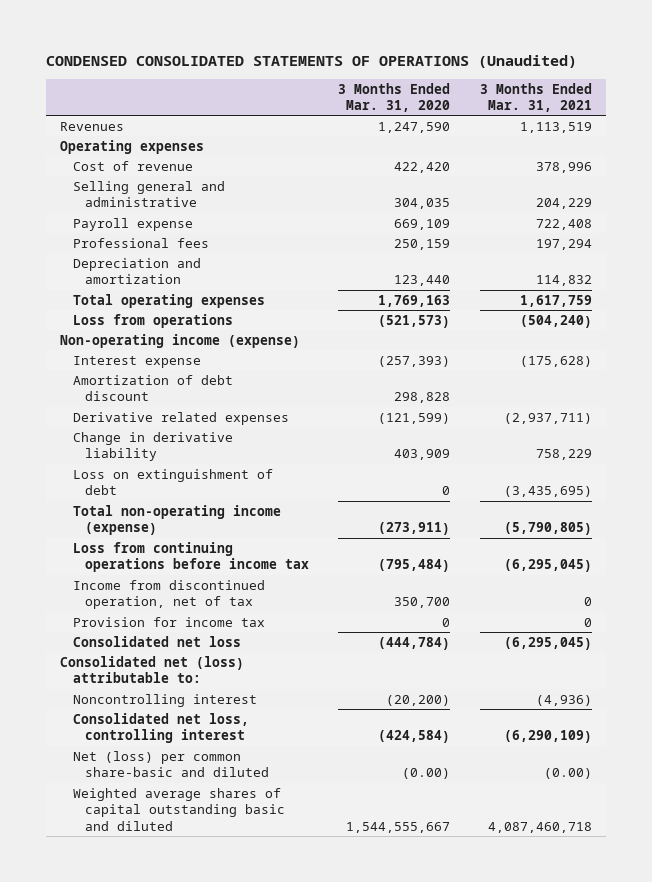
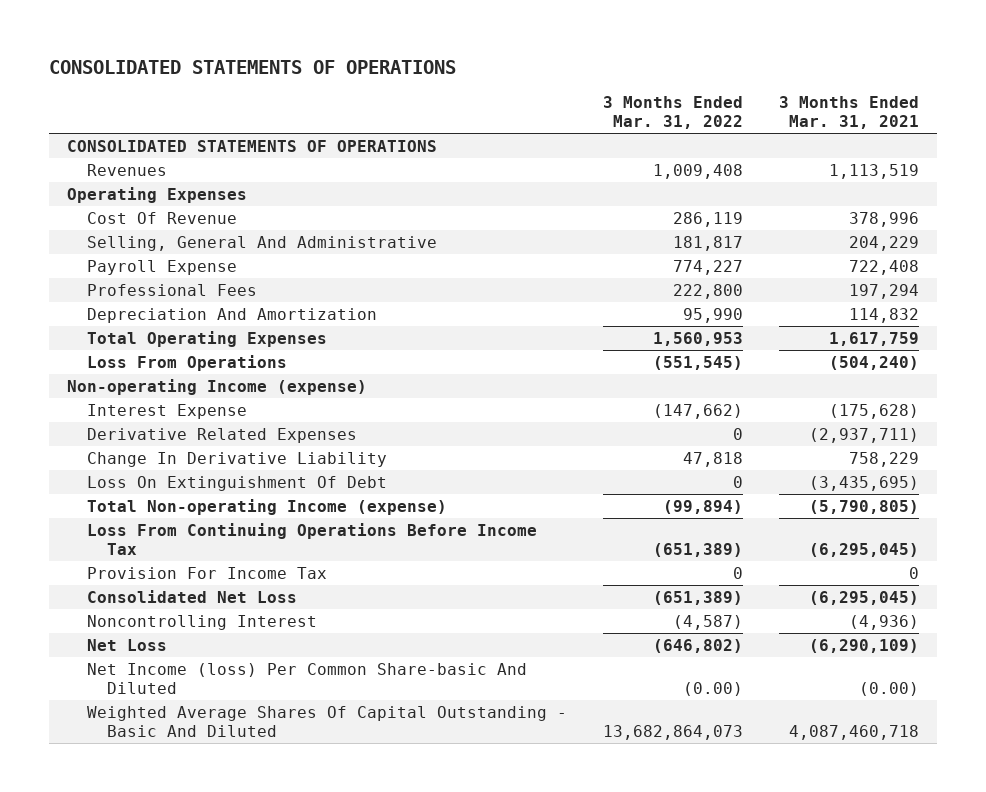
[45,54,577,68] CONDENSED CONSOLIDATED STATEMENTS OF OPERATIONS (Unaudited) -> [49,60,457,75] CONSOLIDATED STATEMENTS OF OPERATIONS
[338,82,451,113] 3 Months Ended Mar. 31, 2020 -> none
none -> [602,96,743,130] 3 Months Ended Mar. 31, 2022
none -> [67,139,438,152] CONSOLIDATED STATEMENTS OF OPERATIONS
[72,374,233,402] Amortization of debt discount -> none
[72,579,265,610] Income from discontinued operation, net of tax -> none
[60,655,245,684] Consolidated net (loss) attributable to: -> none
[60,139,205,154] Operating expenses -> [67,186,248,203] Operating Expenses
[72,160,193,171] Cost of revenue -> [86,211,237,224] Cost Of Revenue
[72,180,225,208] Selling general and administrative -> [86,235,437,251] Selling, General And Administrative
[72,217,193,231] Payroll expense -> [86,259,237,275] Payroll Expense
[72,237,209,248] Professional fees -> [86,283,257,296] Professional Fees
[72,257,201,285] Depreciation and amortization -> [86,307,377,323] Depreciation And Amortization
[72,293,265,308] Total operating expenses -> [86,330,327,347] Total Operating Expenses
[72,313,233,328] Loss from operations -> [86,354,287,371] Loss From Operations
[60,333,301,348] Non-operating income (expense) -> [67,378,368,395] Non-operating Income (expense)
[72,355,201,368] Interest expense -> [86,403,247,419] Interest Expense
[72,411,289,425] Derivative related expenses -> [86,427,357,443] Derivative Related Expenses
[72,431,233,462] Change in derivative liability -> [86,451,387,467] Change In Derivative Liability
[72,468,273,496] Loss on extinguishment of debt -> [86,475,387,491] Loss On Extinguishment Of Debt
[72,504,281,536] Total non-operating income (expense) -> [86,498,447,515] Total Non-operating Income (expense)
[72,541,310,573] Loss from continuing operations before income tax -> [86,522,537,555] Loss From Continuing Operations Before Income Tax
[72,616,265,627] Provision for income tax -> [86,566,327,579] Provision For Income Tax
[72,635,241,647] Consolidated net loss -> [86,589,297,603] Consolidated Net Loss
[72,693,257,707] Noncontrolling interest -> [86,614,317,630] Noncontrolling Interest
[72,712,249,744] Consolidated net loss, controlling interest -> [86,638,167,651] Net Loss
[72,750,270,778] Net (loss) per common share-basic and diluted -> [86,662,527,694] Net Income (loss) Per Common Share-basic And Diluted
[72,787,286,831] Weighted average shares of capital outstanding basic and diluted -> [86,705,567,737] Weighted Average Shares Of Capital Outstanding - Basic And Diluted

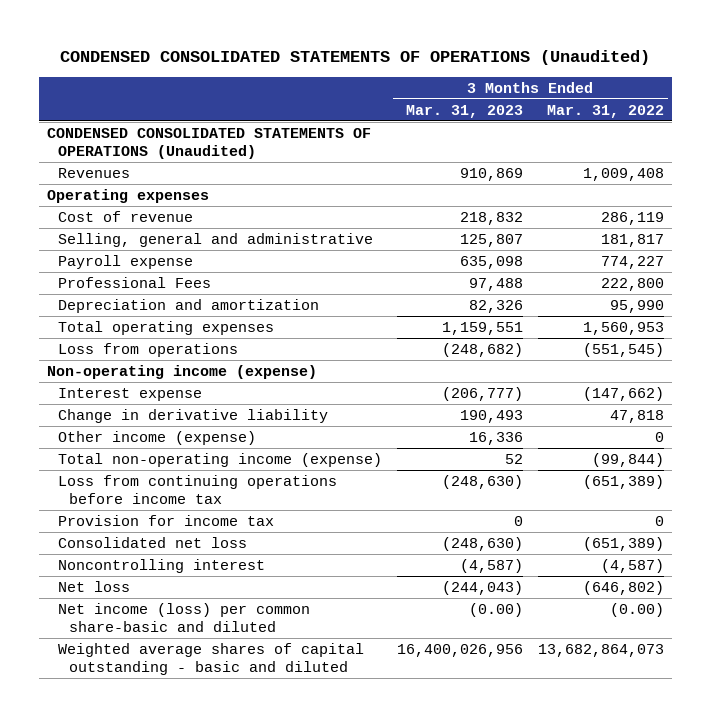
[49,60,457,75] CONSOLIDATED STATEMENTS OF OPERATIONS -> [60,50,651,66] CONDENSED CONSOLIDATED STATEMENTS OF OPERATIONS (Unaudited)
[779,96,920,130] 3 Months Ended Mar. 31, 2021 -> none
none -> [405,104,523,118] Mar. 31, 2023
[67,139,438,152] CONSOLIDATED STATEMENTS OF OPERATIONS -> [46,127,371,159] CONDENSED CONSOLIDATED STATEMENTS OF OPERATIONS (Unaudited)
[67,186,248,203] Operating Expenses -> [46,188,209,203] Operating expenses
[86,211,237,224] Cost Of Revenue -> [57,210,193,222] Cost of revenue
[86,235,437,251] Selling, General And Administrative -> [57,232,373,247] Selling, general and administrative
[86,259,237,275] Payroll Expense -> [57,254,193,269] Payroll expense
[86,427,357,443] Derivative Related Expenses -> none
[86,475,387,491] Loss On Extinguishment Of Debt -> none
[86,307,377,323] Depreciation And Amortization -> [57,298,319,313] Depreciation and amortization
[86,330,327,347] Total Operating Expenses -> [57,320,274,335] Total operating expenses
[86,354,287,371] Loss From Operations -> [57,342,238,357] Loss from operations
[67,378,368,395] Non-operating Income (expense) -> [46,364,317,379] Non-operating income (expense)
[86,403,247,419] Interest Expense -> [57,387,202,401] Interest expense
[86,451,387,467] Change In Derivative Liability -> [57,408,328,423] Change in derivative liability
none -> [57,430,256,445] Other income (expense)
[86,498,447,515] Total Non-operating Income (expense) -> [57,452,382,467] Total non-operating income (expense)
[662,499,743,514] (99,894) -> [591,452,664,467] (99,844)
[86,522,537,555] Loss From Continuing Operations Before Income Tax -> [57,474,337,504] Loss from continuing operations before income tax
[86,566,327,579] Provision For Income Tax -> [57,514,274,526] Provision for income tax
[86,589,297,603] Consolidated Net Loss -> [57,536,247,548] Consolidated net loss
[86,614,317,630] Noncontrolling Interest -> [57,558,265,573] Noncontrolling interest
[86,638,167,651] Net Loss -> [57,580,130,592] Net loss
[86,662,527,694] Net Income (loss) Per Common Share-basic And Diluted -> [57,602,310,632] Net income (loss) per common share-basic and diluted
[86,705,567,737] Weighted Average Shares Of Capital Outstanding - Basic And Diluted -> [57,642,364,675] Weighted average shares of capital outstanding - basic and diluted

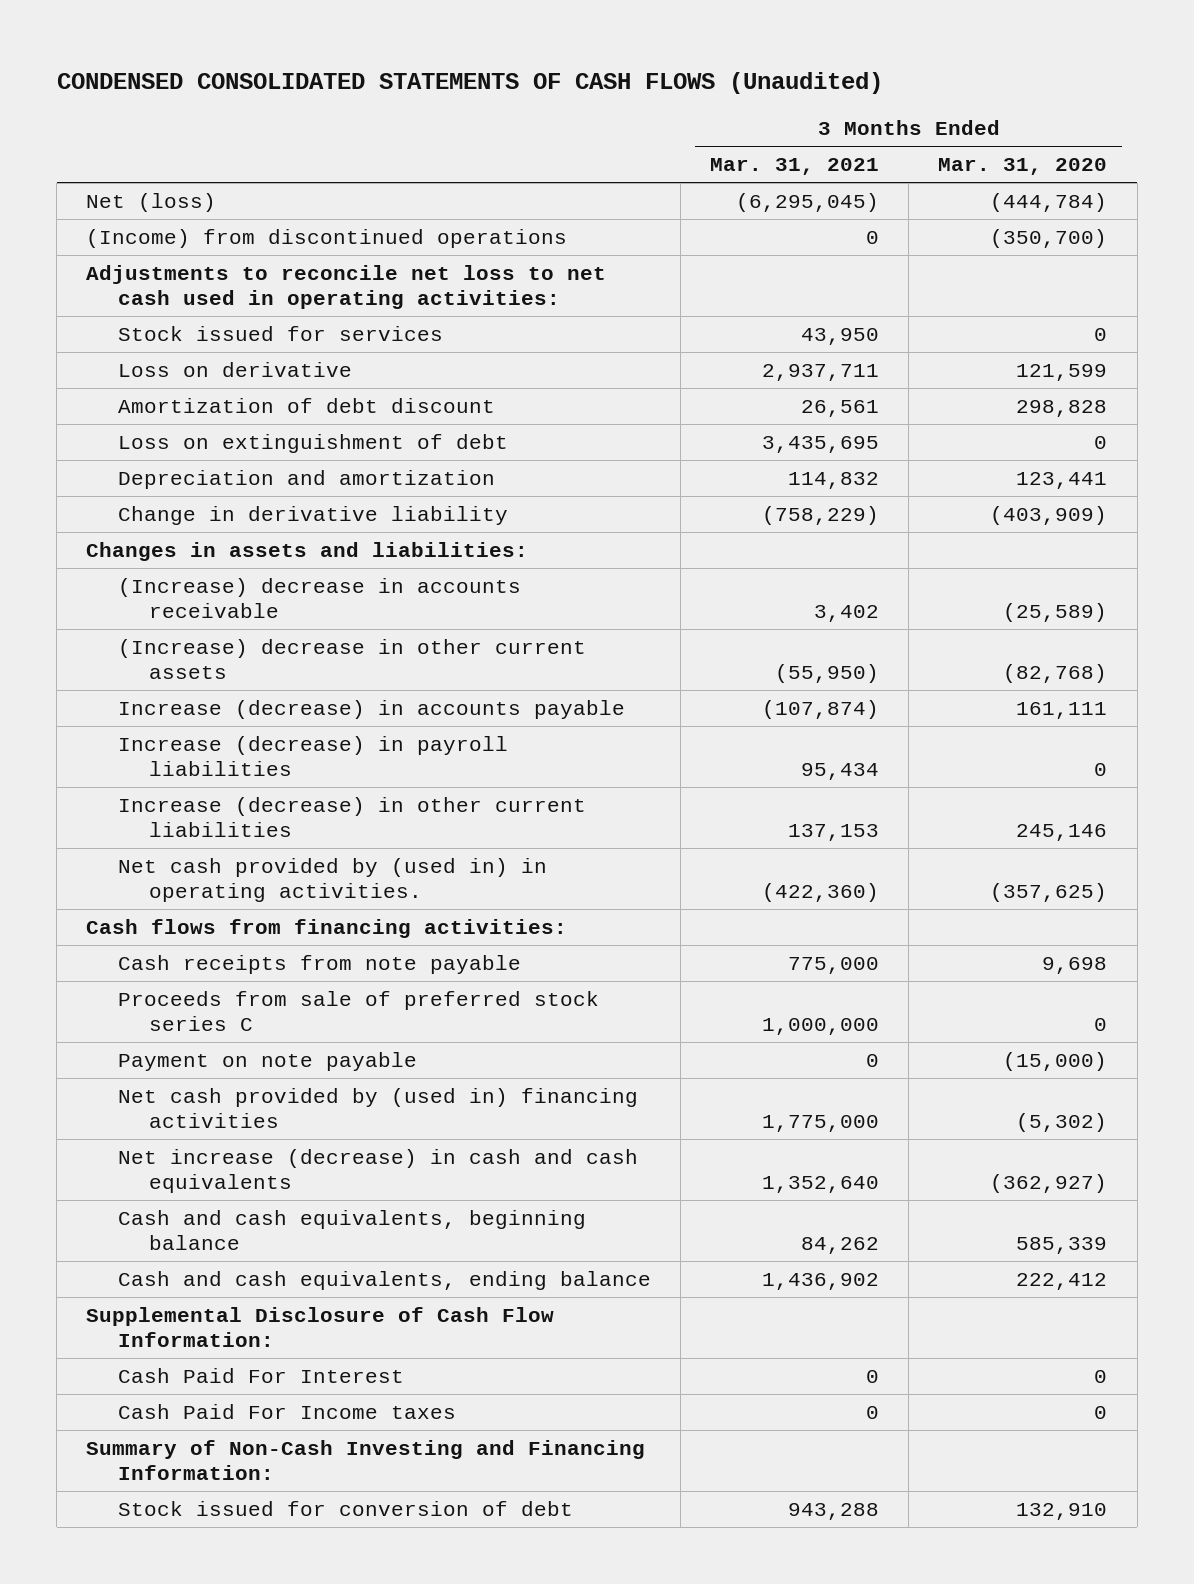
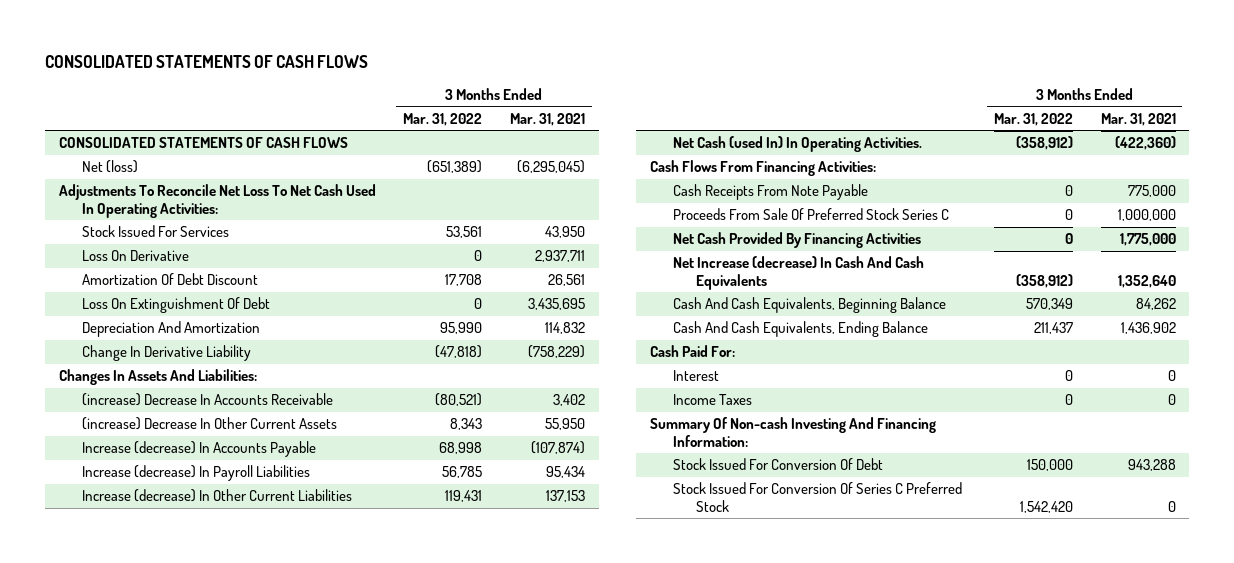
[56,72,883,95] CONDENSED CONSOLIDATED STATEMENTS OF CASH FLOWS (Unaudited) -> [45,55,369,69] CONSOLIDATED STATEMENTS OF CASH FLOWS
[938,158,1108,176] Mar. 31, 2020 -> none
none -> [403,113,483,127] Mar. 31, 2022
none -> [58,137,348,149] CONSOLIDATED STATEMENTS OF CASH FLOWS
[86,228,568,248] (Income) from discontinued operations -> none
[117,1051,417,1071] Payment on note payable -> none
[86,1306,555,1348] Supplemental Disclosure of Cash Flow Information: -> none
[86,264,607,310] Adjustments to reconcile net loss to net cash used in operating activities: -> [58,184,376,218] Adjustments To Reconcile Net Loss To Net Cash Used In Operating Activities:
[117,325,443,341] Stock issued for services -> [82,225,230,238] Stock Issued For Services
[117,361,352,377] Loss on derivative -> [82,250,190,262] Loss On Derivative
[117,397,495,413] Amortization of debt discount -> [82,273,259,286] Amortization Of Debt Discount
[117,433,508,453] Loss on extinguishment of debt -> [82,297,271,314] Loss On Extinguishment Of Debt
[117,469,495,489] Depreciation and amortization -> [82,321,261,338] Depreciation And Amortization
[117,505,508,525] Change in derivative liability -> [82,345,252,362] Change In Derivative Liability
[86,541,529,561] Changes in assets and liabilities: -> [58,369,257,386] Changes In Assets And Liabilities:
[117,577,521,619] (Increase) decrease in accounts receivable -> [82,393,334,407] (increase) Decrease In Accounts Receivable
[117,638,586,680] (Increase) decrease in other current assets -> [82,417,338,431] (increase) Decrease In Other Current Assets
[775,664,880,684] (55,950) -> [544,418,585,431] 55,950
[117,699,625,719] Increase (decrease) in accounts payable -> [82,441,317,458] Increase (decrease) In Accounts Payable
[117,735,508,777] Increase (decrease) in payroll liabilities -> [82,465,311,482] Increase (decrease) In Payroll Liabilities
[117,796,586,838] Increase (decrease) in other current liabilities -> [82,489,353,503] Increase (decrease) In Other Current Liabilities
[117,857,547,903] Net cash provided by (used in) in operating activities. -> [673,136,923,153] Net Cash (used In) In Operating Activities.
[86,918,568,938] Cash flows from financing activities: -> [649,160,876,177] Cash Flows From Financing Activities:
[117,954,521,974] Cash receipts from note payable -> [673,184,869,201] Cash Receipts From Note Payable
[117,990,599,1032] Proceeds from sale of preferred stock series C -> [673,208,950,221] Proceeds From Sale Of Preferred Stock Series C
[117,1087,638,1129] Net cash provided by (used in) financing activities -> [673,232,922,249] Net Cash Provided By Financing Activities
[117,1148,638,1194] Net increase (decrease) in cash and cash equivalents -> [673,256,925,290] Net Increase (decrease) In Cash And Cash Equivalents
[117,1209,586,1251] Cash and cash equivalents, beginning balance -> [673,297,947,314] Cash And Cash Equivalents, Beginning Balance
[117,1270,651,1290] Cash and cash equivalents, ending balance -> [673,321,929,338] Cash And Cash Equivalents, Ending Balance
none -> [649,345,735,358] Cash Paid For:
[117,1367,404,1383] Cash Paid For Interest -> [673,370,720,382] Interest
[117,1403,456,1419] Cash Paid For Income taxes -> [673,394,753,406] Income Taxes
[86,1439,646,1481] Summary of Non-Cash Investing and Financing Information: -> [649,417,936,447] Summary Of Non-cash Investing And Financing Information:
[117,1500,573,1516] Stock issued for conversion of debt -> [673,458,884,471] Stock Issued For Conversion Of Debt
none -> [673,482,963,512] Stock Issued For Conversion Of Series C Preferred Stock

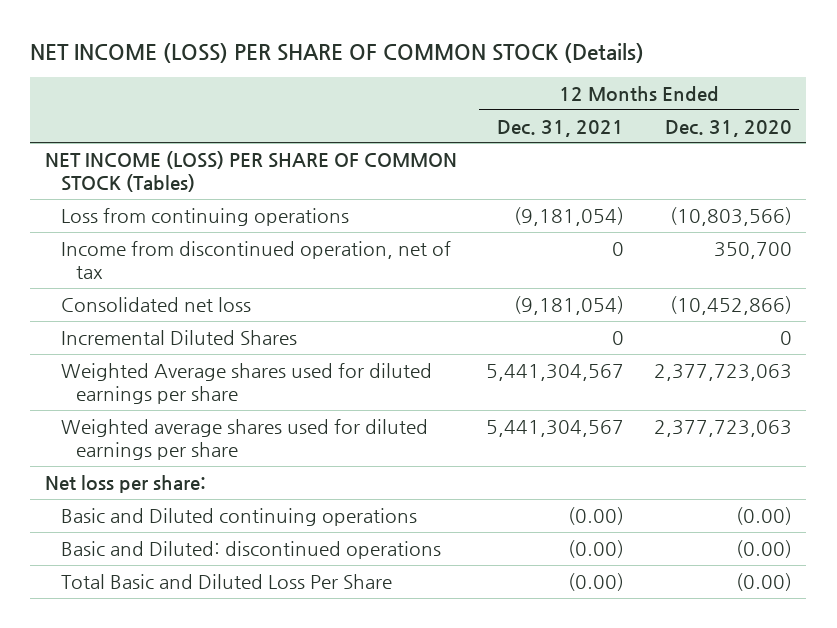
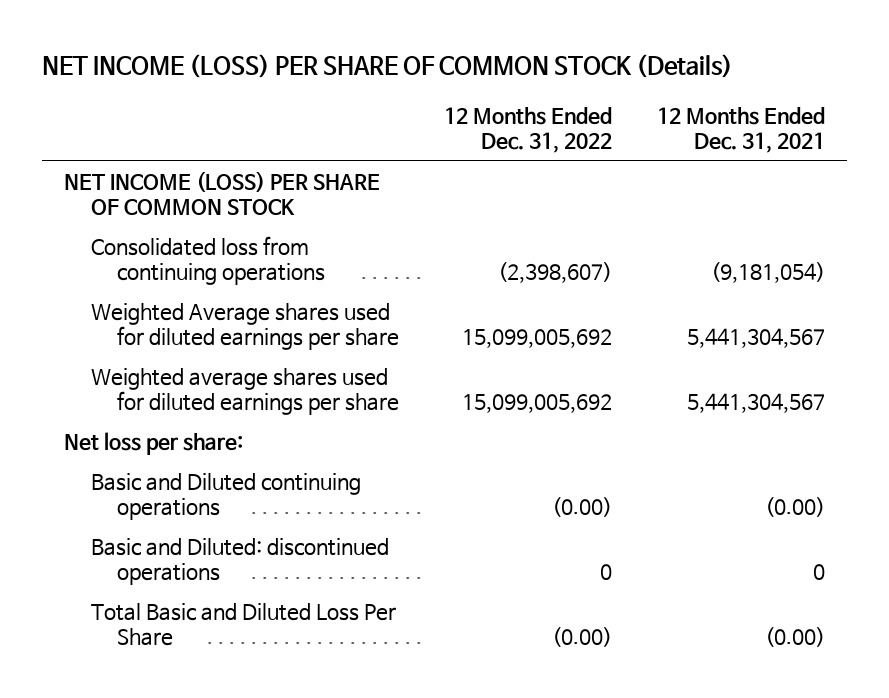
[664,119,792,137] Dec. 31, 2020 -> none
none -> [443,106,612,153] 12 Months Ended Dec. 31, 2022
[60,240,451,280] Income from discontinued operation, net of tax -> none
[60,296,251,312] Consolidated net loss -> none
[60,329,297,345] Incremental Diluted Shares -> none
[44,150,457,193] NET INCOME (LOSS) PER SHARE OF COMMON STOCK (Tables) -> [64,170,381,215] NET INCOME (LOSS) PER SHARE OF COMMON STOCK
[60,207,349,226] Loss from continuing operations -> [90,235,326,285] Consolidated loss from continuing operations
[568,539,625,558] (0.00) -> [812,563,825,580] 0

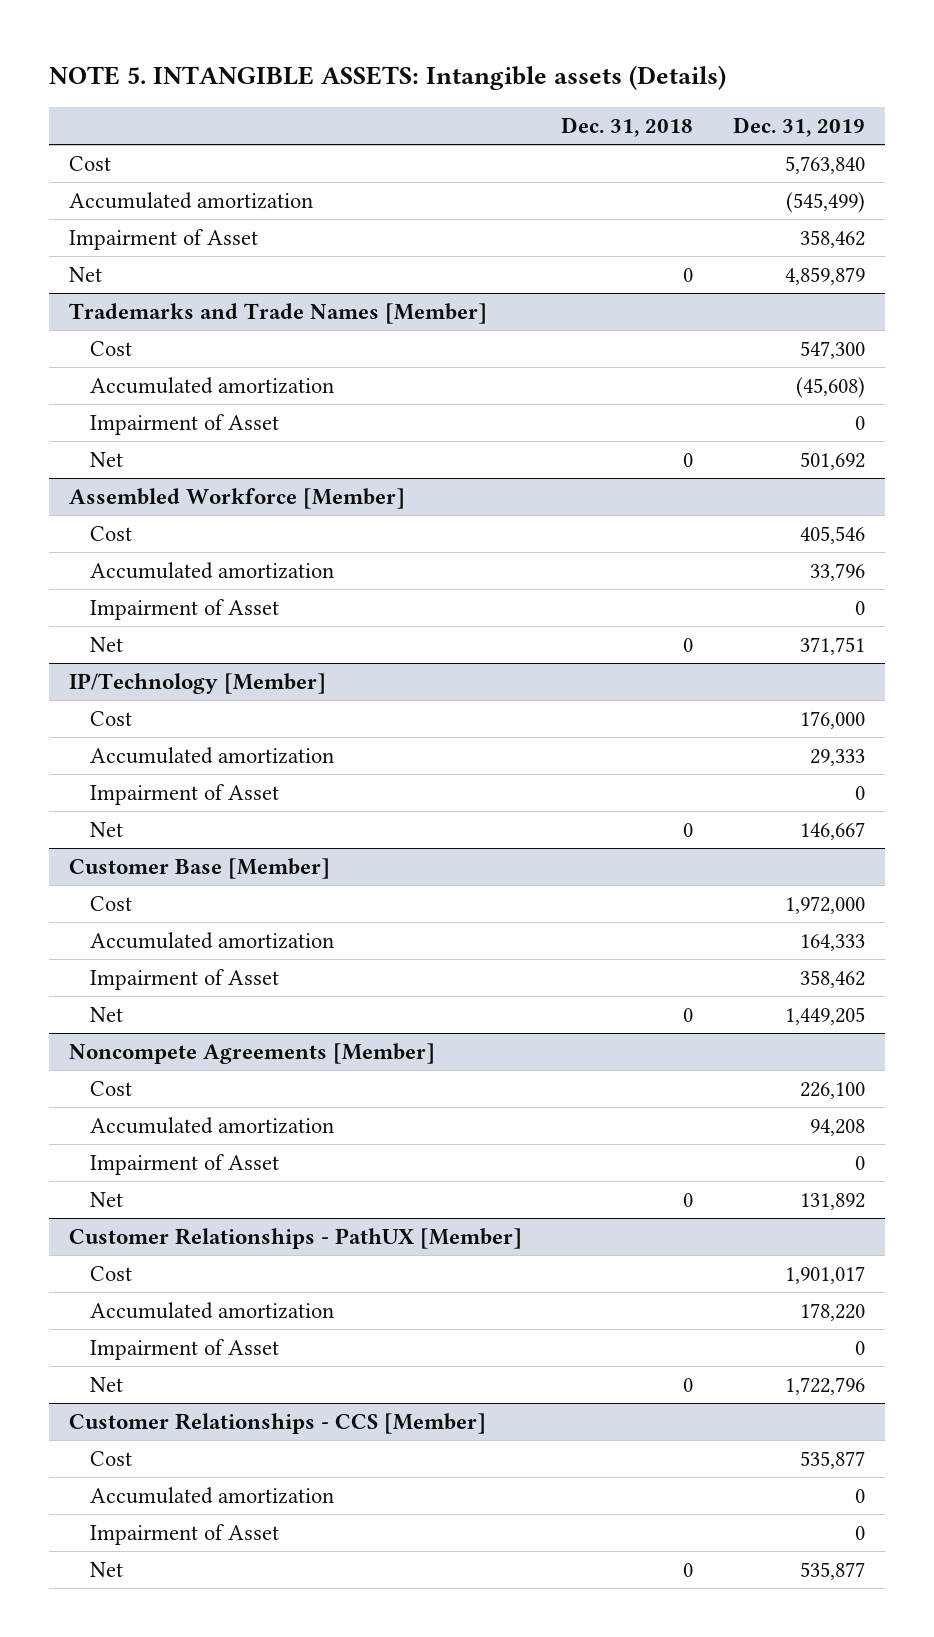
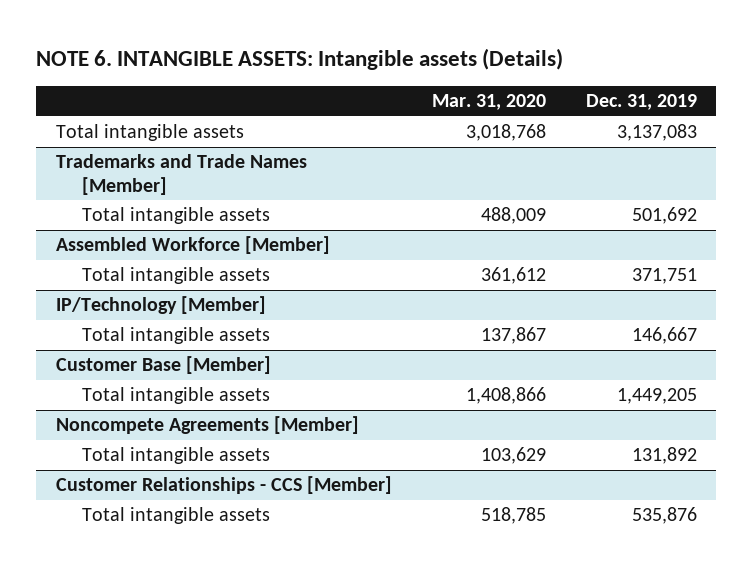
[49,65,727,91] NOTE 5. INTANGIBLE ASSETS: Intangible assets (Details) -> [36,48,564,71] NOTE 6. INTANGIBLE ASSETS: Intangible assets (Details)
[561,116,694,137] Dec. 31, 2018 -> none
none -> [431,94,546,111] Mar. 31, 2020
[69,155,112,171] Cost -> none
[69,191,314,209] Accumulated amortization -> none
[69,228,259,250] Impairment of Asset -> none
[69,266,103,282] Net -> none
none -> [55,124,244,142] Total intangible assets
[89,340,132,356] Cost -> none
[89,376,334,394] Accumulated amortization -> none
[89,413,279,435] Impairment of Asset -> none
[89,451,123,467] Net -> [81,207,270,225] Total intangible assets
[89,525,132,541] Cost -> none
[89,561,334,579] Accumulated amortization -> none
[89,598,279,620] Impairment of Asset -> none
[89,636,123,652] Net -> [81,267,270,285] Total intangible assets
[89,710,132,726] Cost -> none
[89,746,334,764] Accumulated amortization -> none
[89,783,279,805] Impairment of Asset -> none
[89,821,123,837] Net -> [81,327,270,345] Total intangible assets
[89,895,132,911] Cost -> none
[89,931,334,949] Accumulated amortization -> none
[89,968,279,990] Impairment of Asset -> none
[89,1006,123,1022] Net -> [81,387,270,405] Total intangible assets
[89,1080,132,1096] Cost -> none
[89,1116,334,1134] Accumulated amortization -> none
[89,1153,279,1175] Impairment of Asset -> none
[69,1227,523,1249] Customer Relationships - PathUX [Member] -> none
[89,1265,132,1281] Cost -> none
[89,1301,334,1319] Accumulated amortization -> none
[89,1338,279,1360] Impairment of Asset -> none
[89,1376,123,1392] Net -> none
[89,1191,123,1207] Net -> [81,447,270,465] Total intangible assets
[89,1450,132,1466] Cost -> none
[89,1486,334,1504] Accumulated amortization -> none
[89,1523,279,1545] Impairment of Asset -> none
[89,1561,123,1577] Net -> none
none -> [81,507,270,525] Total intangible assets

